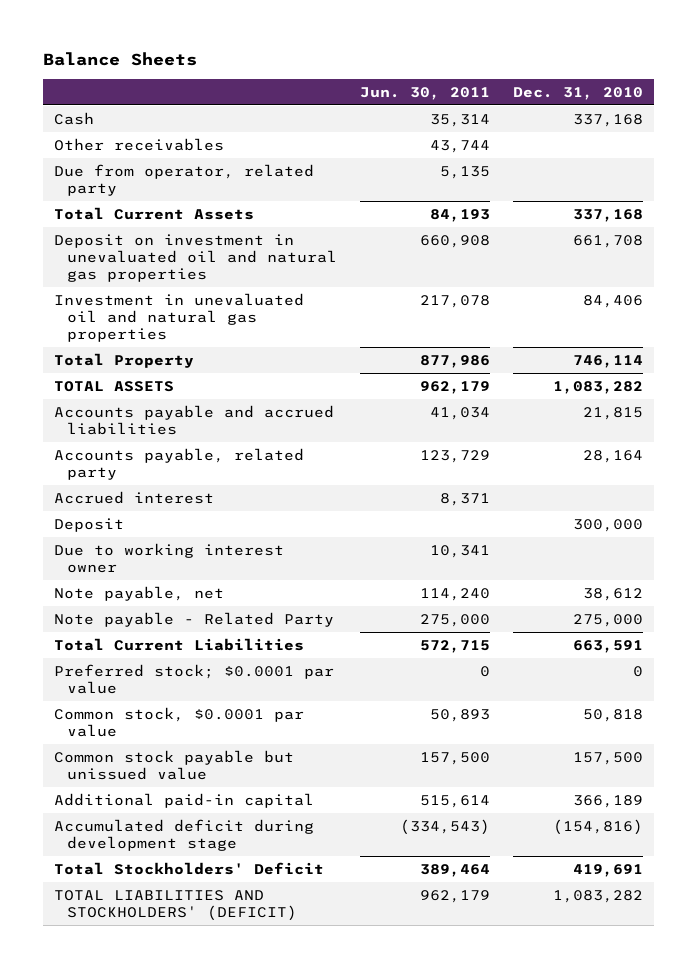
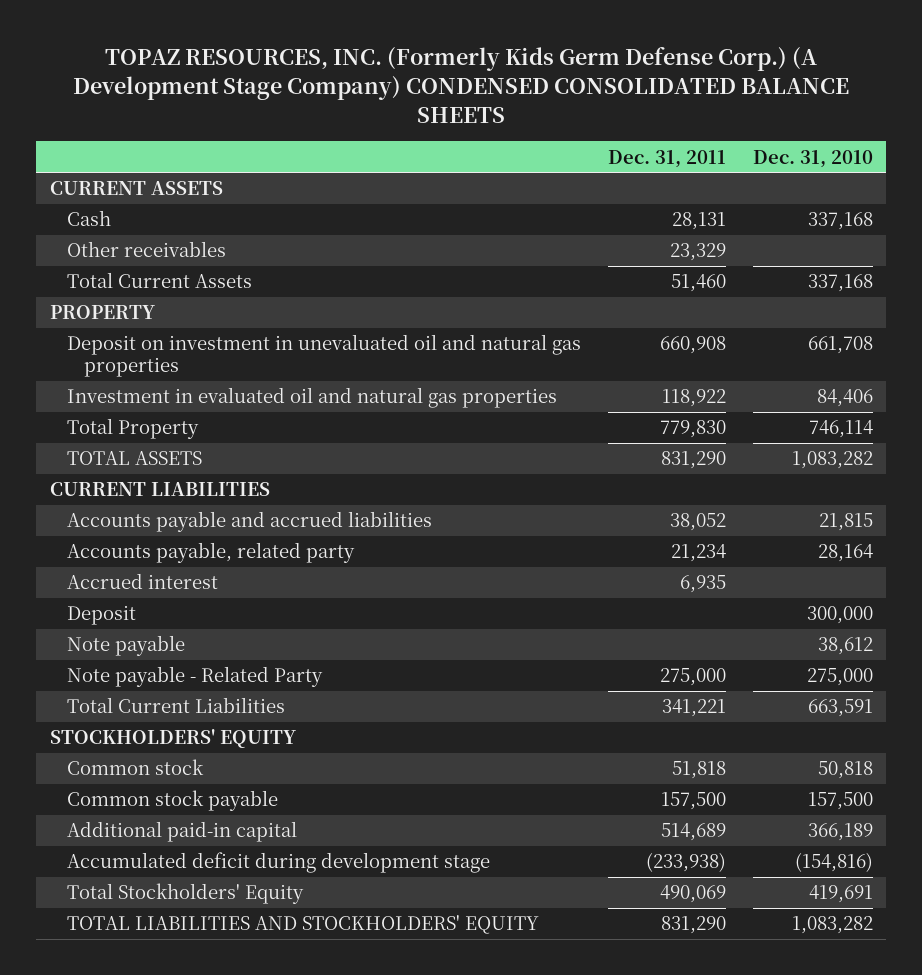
[42,51,197,66] Balance Sheets -> [73,47,850,123] TOPAZ RESOURCES, INC. (Formerly Kids Germ Defense Corp.) (A Development Stage Company) CONDENSED CONSOLIDATED BALANCE SHEETS
[359,86,490,100] Jun. 30, 2011 -> none
none -> [607,149,726,168] Dec. 31, 2011
none -> [49,181,223,196] CURRENT ASSETS
[54,163,315,196] Due from operator, related party -> none
none -> [49,305,155,320] PROPERTY
[54,292,305,342] Investment in unevaluated oil and natural gas properties -> [66,387,557,409] Investment in evaluated oil and natural gas properties
none -> [49,482,270,497] CURRENT LIABILITIES
[54,542,285,573] Due to working interest owner -> none
[54,585,225,601] Note payable, net -> [66,635,185,657] Note payable
[54,663,335,694] Preferred stock; $0.0001 par value -> none
none -> [49,729,296,749] STOCKHOLDERS' EQUITY
[54,706,305,737] Common stock, $0.0001 par value -> [66,759,204,776] Common stock
[54,749,295,780] Common stock payable but unissued value -> [66,790,278,812] Common stock payable
[54,861,325,875] Total Stockholders' Deficit -> [66,883,304,905] Total Stockholders' Equity
[54,889,297,921] TOTAL LIABILITIES AND STOCKHOLDERS' (DEFICIT) -> [66,915,539,935] TOTAL LIABILITIES AND STOCKHOLDERS' EQUITY

